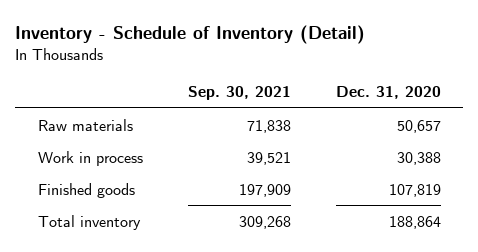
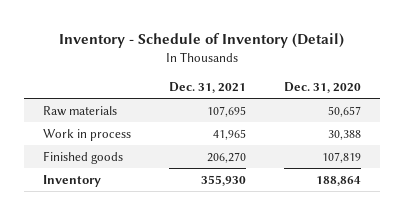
[187,86,291,101] Sep. 30, 2021 -> none
none -> [169,81,247,93] Dec. 31, 2021
[37,214,141,230] Total inventory -> [43,174,102,187] Inventory

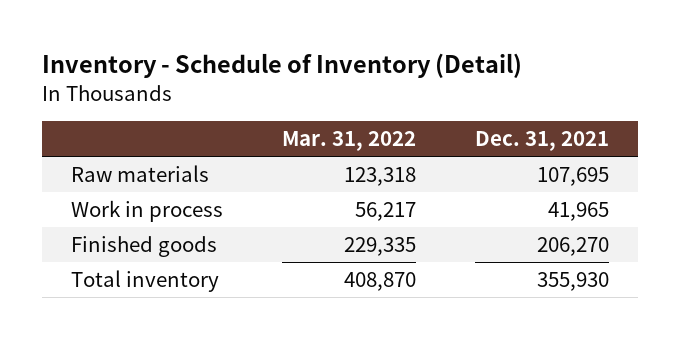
[283,81,361,93] Dec. 31, 2020 -> none
none -> [281,131,416,152] Mar. 31, 2022
[43,174,102,187] Inventory -> [70,270,219,293] Total inventory

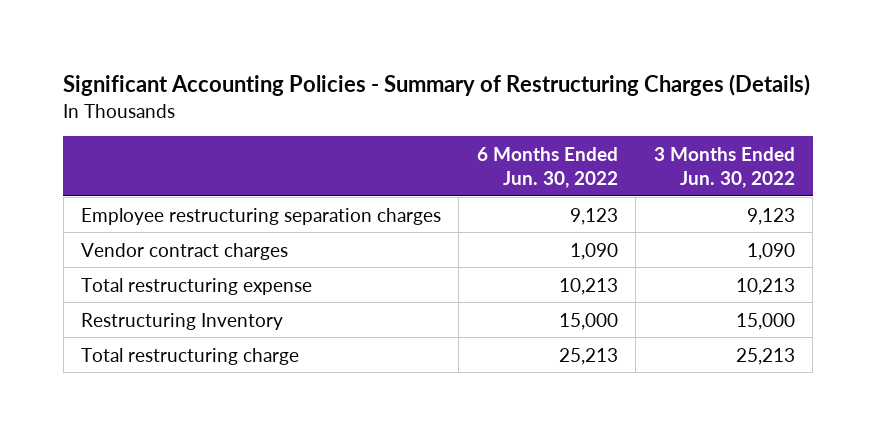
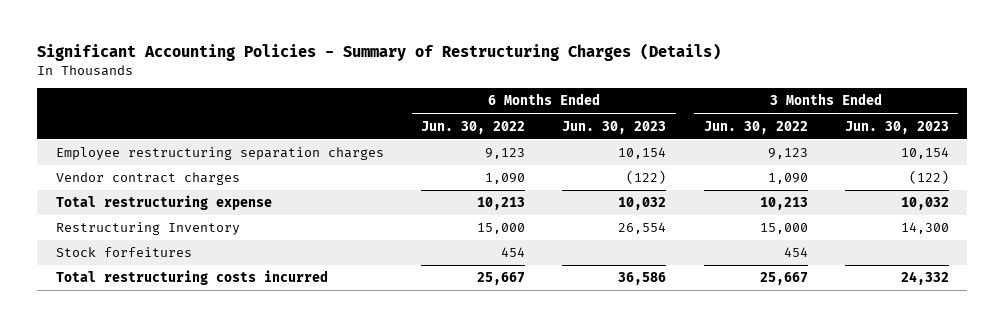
none -> [562,120,667,134] Jun. 30, 2023
none -> [844,120,949,134] Jun. 30, 2023
[81,347,300,365] Total restructuring charge -> none
none -> [55,247,192,258] Stock forfeitures
none -> [55,270,328,286] Total restructuring costs incurred

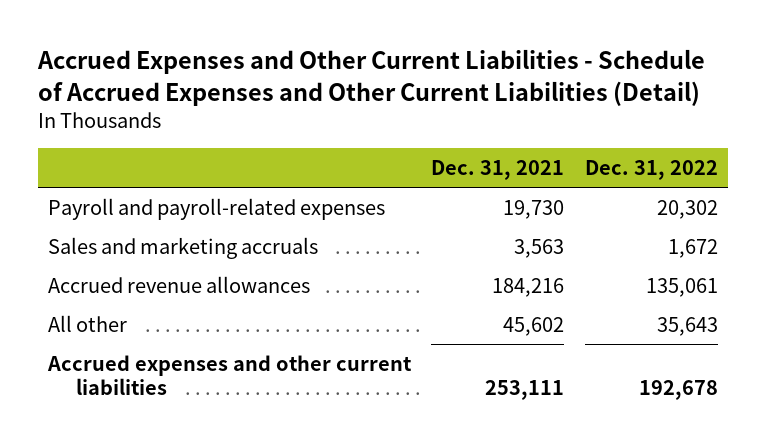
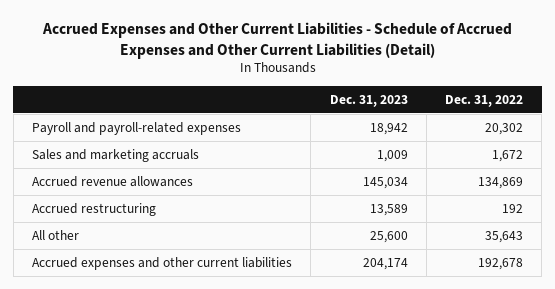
[431,159,565,180] Dec. 31, 2021 -> none
none -> [329,94,408,107] Dec. 31, 2023
[645,277,718,297] 135,061 -> [478,176,524,189] 134,869
none -> [32,202,157,216] Accrued restructuring

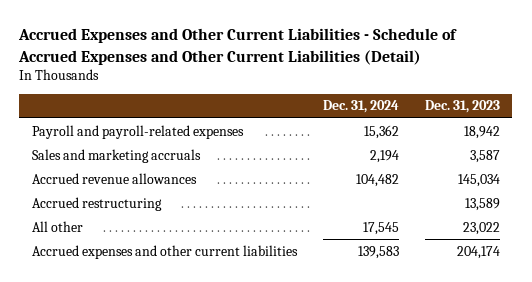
[445,94,524,107] Dec. 31, 2022 -> none
none -> [322,100,399,114] Dec. 31, 2024
[376,149,408,162] 1,009 -> [469,149,500,163] 3,587
[369,230,408,243] 25,600 -> [462,221,500,235] 23,022

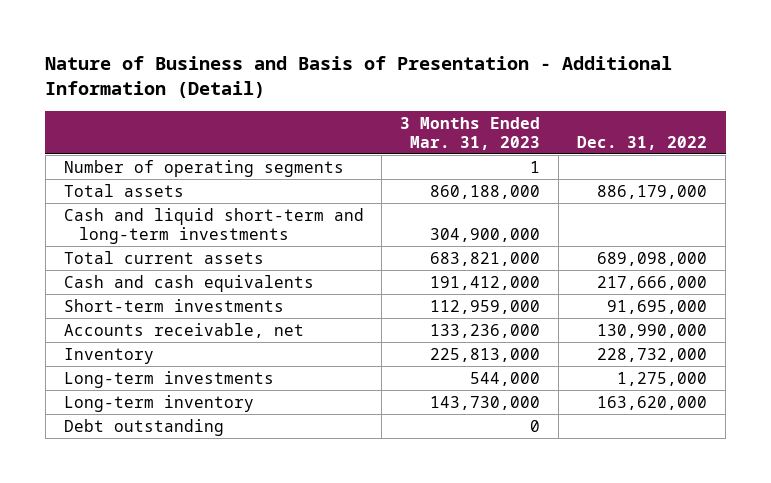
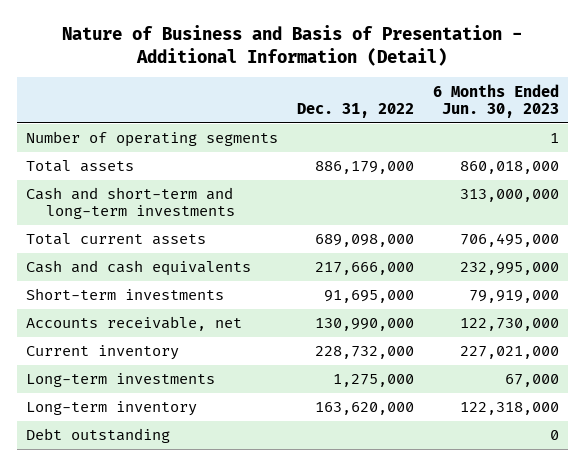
[400,116,541,150] 3 Months Ended Mar. 31, 2023 -> none
none -> [432,83,559,118] 6 Months Ended Jun. 30, 2023
[63,207,364,244] Cash and liquid short-term and long-term investments -> [25,187,235,220] Cash and short-term and long-term investments
[63,347,154,364] Inventory -> [25,345,179,361] Current inventory

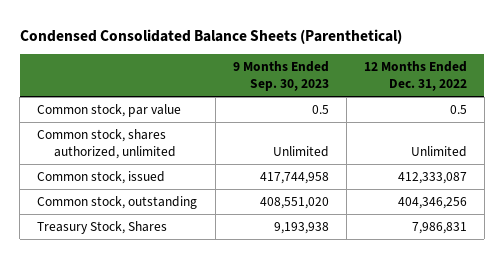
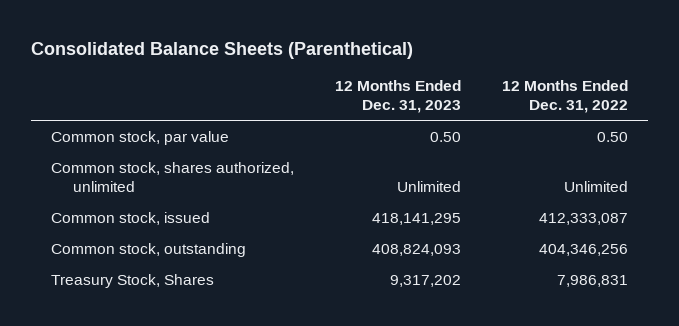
[19,28,402,44] Condensed Consolidated Balance Sheets (Parenthetical) -> [30,41,413,59] Consolidated Balance Sheets (Parenthetical)
[232,61,329,91] 9 Months Ended Sep. 30, 2023 -> none
none -> [334,80,461,114] 12 Months Ended Dec. 31, 2023
[449,105,467,115] 0.5 -> [596,131,628,142] 0.50

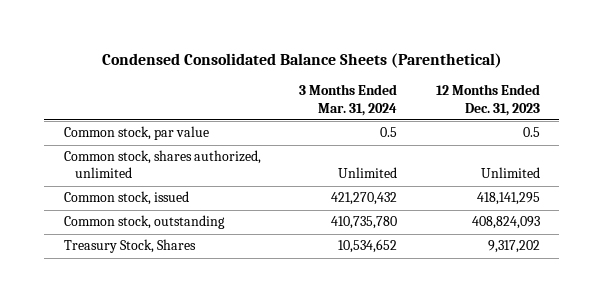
[30,41,413,59] Consolidated Balance Sheets (Parenthetical) -> [101,53,502,69] Condensed Consolidated Balance Sheets (Parenthetical)
[501,80,628,114] 12 Months Ended Dec. 31, 2022 -> none
none -> [299,84,398,116] 3 Months Ended Mar. 31, 2024
[429,131,461,142] 0.50 -> [522,127,540,138] 0.5

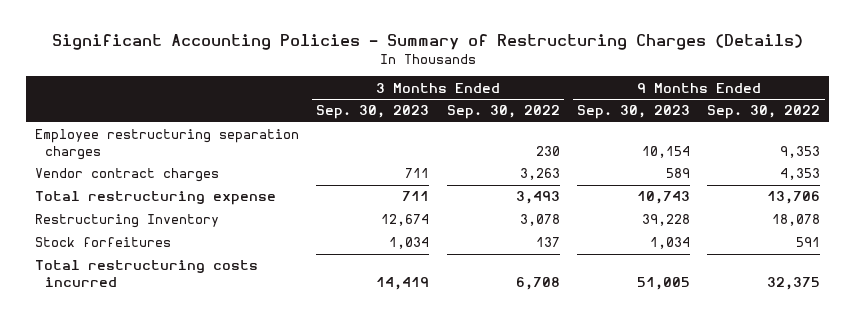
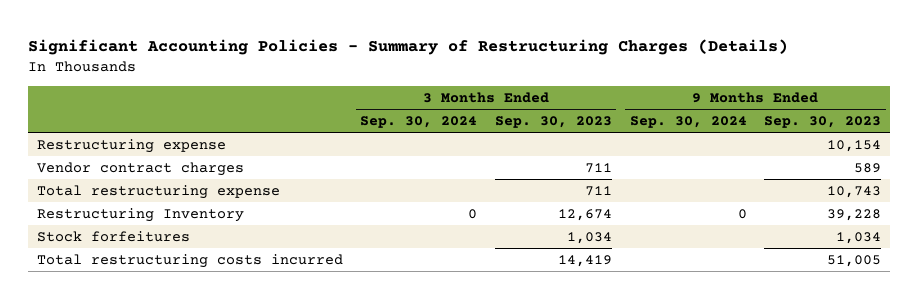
[446,105,560,120] Sep. 30, 2022 -> none
[707,105,821,120] Sep. 30, 2022 -> none
none -> [360,115,478,128] Sep. 30, 2024
none -> [629,115,747,128] Sep. 30, 2024
[35,129,300,160] Employee restructuring separation charges -> [36,138,226,153] Restructuring expense

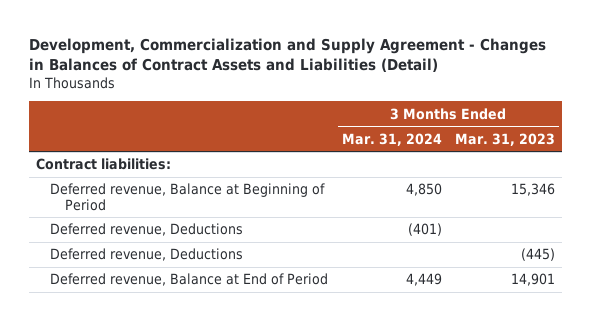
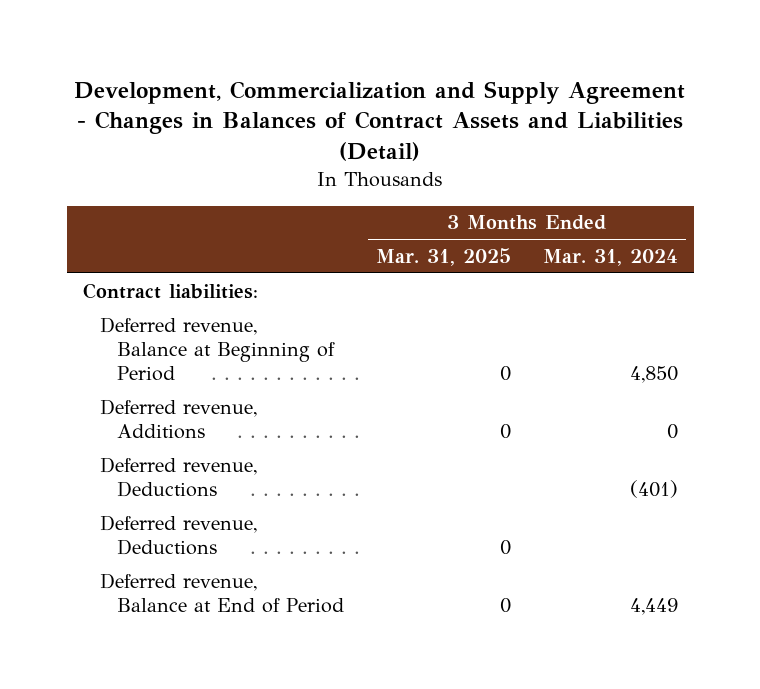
[455,132,556,146] Mar. 31, 2023 -> none
none -> [375,247,511,266] Mar. 31, 2025
none -> [99,398,257,439] Deferred revenue, Additions

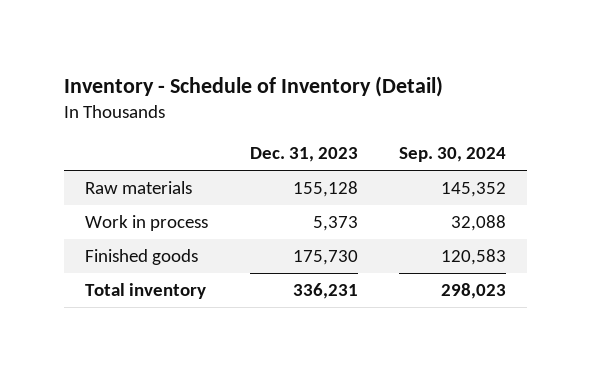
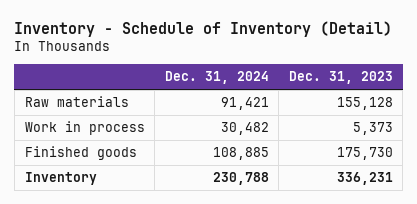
[399,147,507,163] Sep. 30, 2024 -> none
none -> [164,71,269,85] Dec. 31, 2024
[85,282,207,299] Total inventory -> [24,172,97,186] Inventory

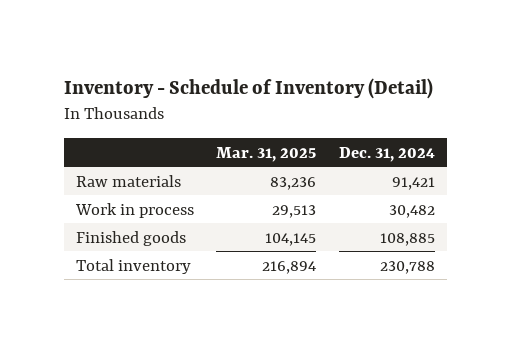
[288,71,393,85] Dec. 31, 2023 -> none
none -> [216,146,317,162] Mar. 31, 2025
[24,172,97,186] Inventory -> [75,258,191,274] Total inventory

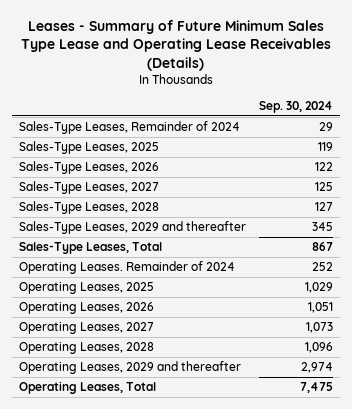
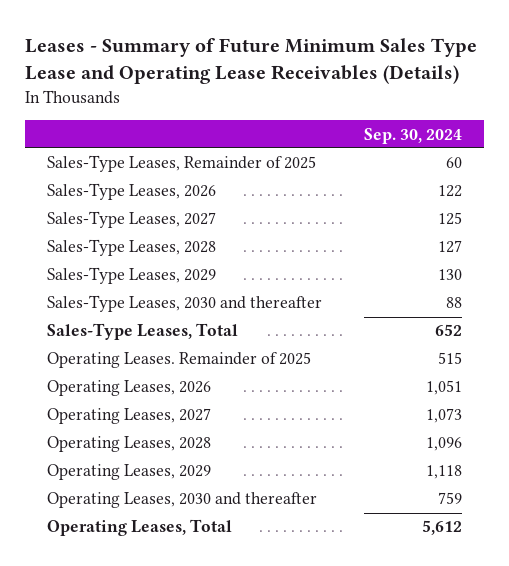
[18,141,159,155] Sales-Type Leases, 2025 -> none
[18,121,240,135] Sales-Type Leases, Remainder of 2024 -> [46,155,316,173] Sales-Type Leases, Remainder of 2025
[319,122,334,132] 29 -> [446,157,463,169] 60
[18,282,154,295] Operating Leases, 2025 -> none
none -> [46,267,216,285] Sales-Type Leases, 2029
[18,221,246,235] Sales-Type Leases, 2029 and thereafter -> [46,295,322,313] Sales-Type Leases, 2030 and thereafter
[312,222,334,232] 345 -> [446,297,463,309] 88
[312,242,334,252] 867 -> [435,324,463,337] 652
[18,261,235,275] Operating Leases. Remainder of 2024 -> [46,352,311,369] Operating Leases. Remainder of 2025
[312,262,334,272] 252 -> [438,352,463,365] 515
none -> [46,464,211,481] Operating Leases, 2029
[18,361,241,375] Operating Leases, 2029 and thereafter -> [46,492,317,509] Operating Leases, 2030 and thereafter
[301,362,334,374] 2,974 -> [438,492,463,505] 759
[300,382,334,394] 7,475 -> [422,520,463,536] 5,612

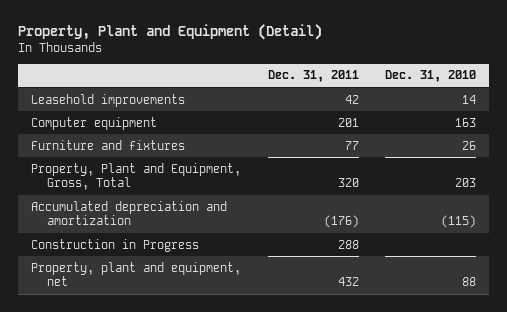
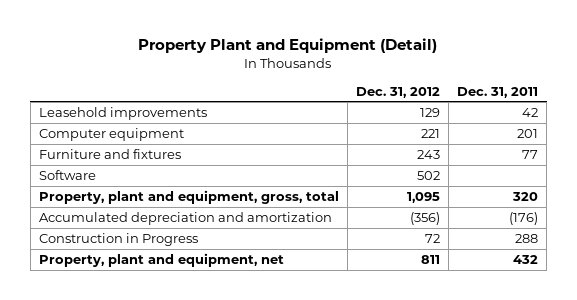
[18,24,323,41] Property, Plant and Equipment (Detail) -> [138,38,438,54] Property Plant and Equipment (Detail)
[384,70,476,83] Dec. 31, 2010 -> none
none -> [355,86,440,98] Dec. 31, 2012
none -> [38,169,96,180] Software
[31,162,242,191] Property, Plant and Equipment, Gross, Total -> [38,189,339,204] Property, plant and equipment, gross, total

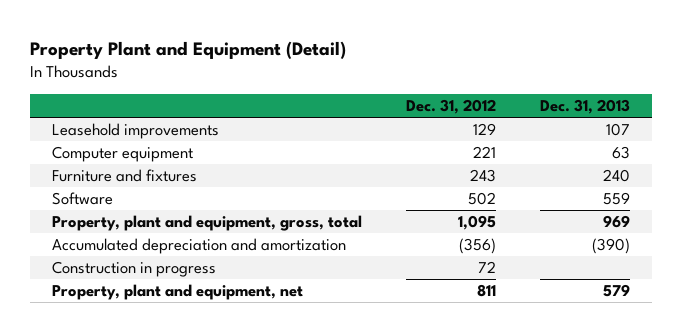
[457,86,539,98] Dec. 31, 2011 -> none
none -> [539,98,630,114] Dec. 31, 2013
[38,232,198,246] Construction in Progress -> [51,261,216,278] Construction in progress

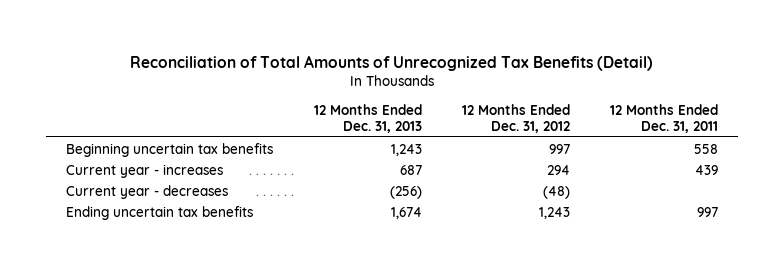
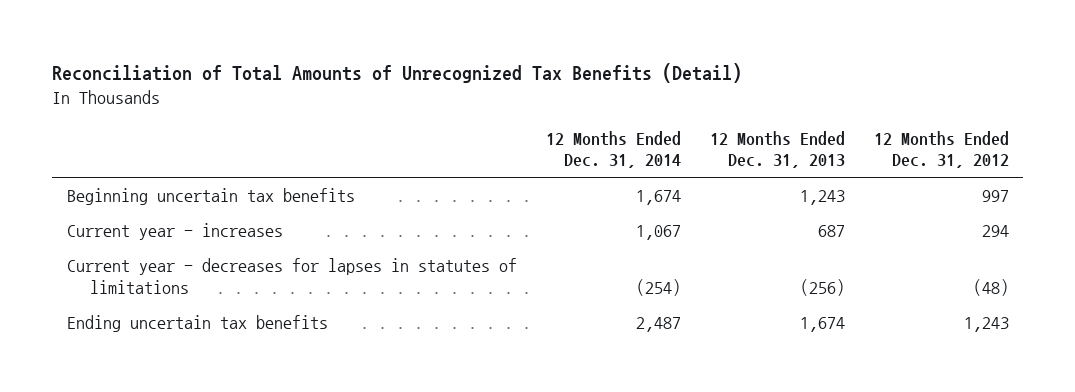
[609,104,718,133] 12 Months Ended Dec. 31, 2011 -> none
none -> [545,130,681,169] 12 Months Ended Dec. 31, 2014
[66,184,229,199] Current year - decreases -> [66,258,517,295] Current year - decreases for lapses in statutes of limitations

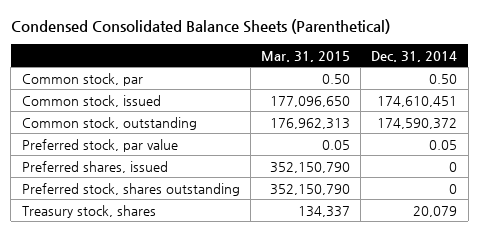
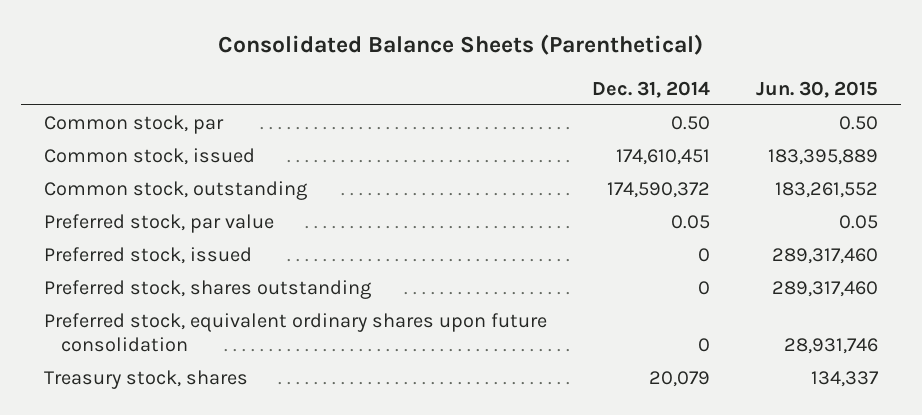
[10,19,390,35] Condensed Consolidated Balance Sheets (Parenthetical) -> [217,33,703,55] Consolidated Balance Sheets (Parenthetical)
[260,50,350,62] Mar. 31, 2015 -> none
none -> [755,80,878,98] Jun. 30, 2015
[21,160,168,173] Preferred shares, issued -> [43,246,252,264] Preferred stock, issued
none -> [43,312,547,353] Preferred stock, equivalent ordinary shares upon future consolidation

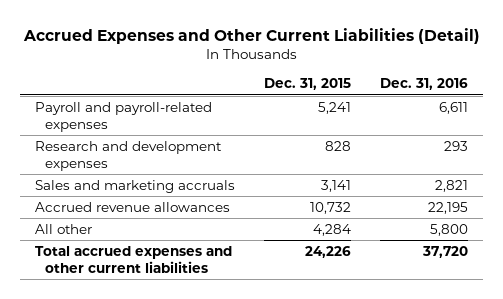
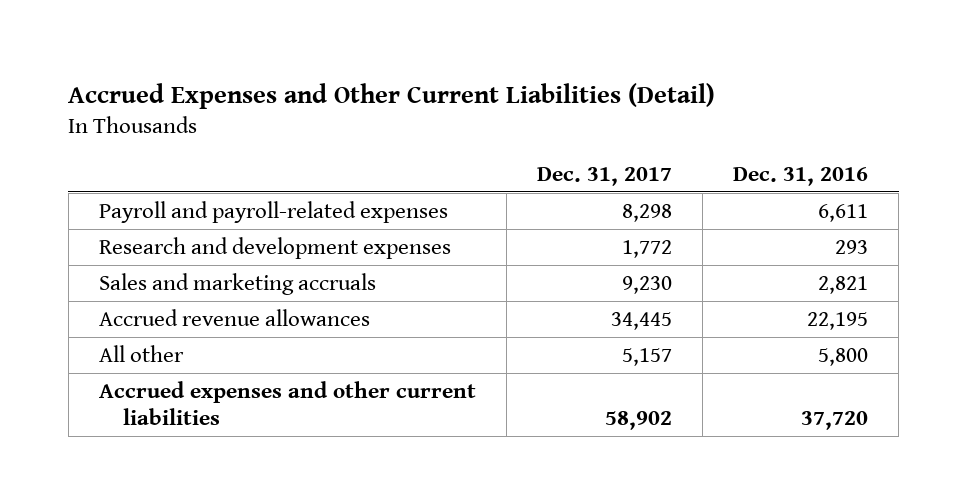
[264,78,352,91] Dec. 31, 2015 -> none
none -> [537,166,673,186] Dec. 31, 2017
[34,245,232,274] Total accrued expenses and other current liabilities -> [98,380,476,425] Accrued expenses and other current liabilities

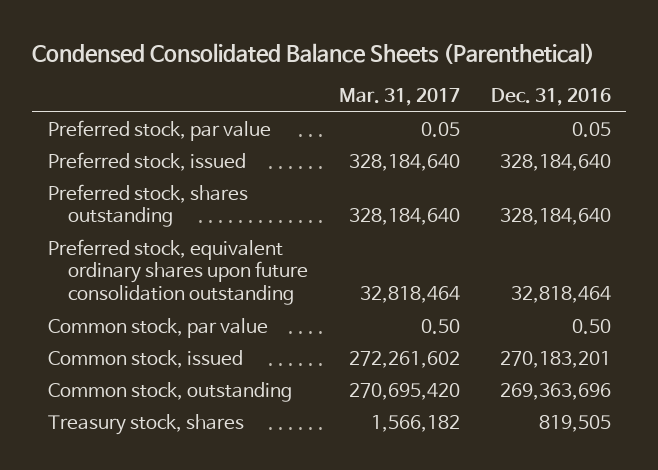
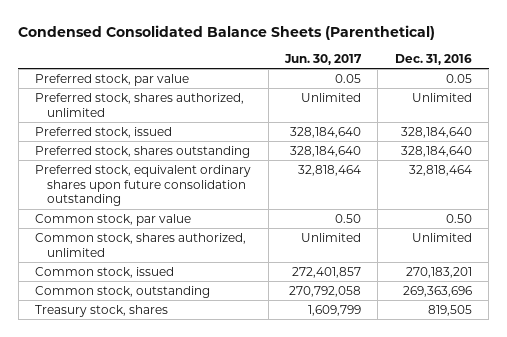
[339,88,461,107] Mar. 31, 2017 -> none
none -> [283,53,362,65] Jun. 30, 2017
none -> [35,92,245,117] Preferred stock, shares authorized, unlimited
none -> [35,232,247,257] Common stock, shares authorized, unlimited

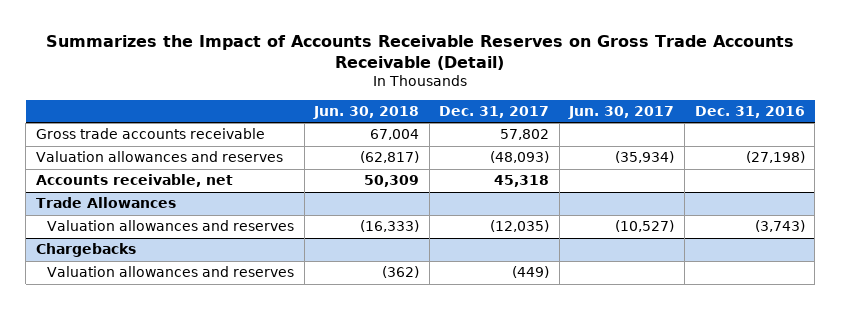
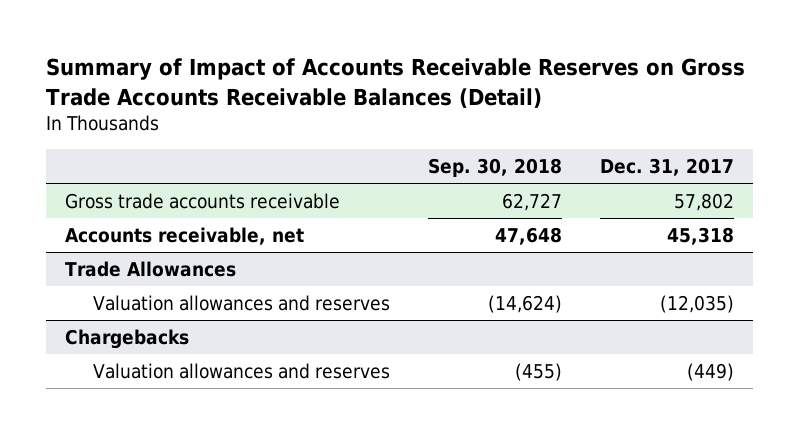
[46,34,795,70] Summarizes the Impact of Accounts Receivable Reserves on Gross Trade Accounts Receivable (Detail) -> [45,58,745,108] Summary of Impact of Accounts Receivable Reserves on Gross Trade Accounts Receivable Balances (Detail)
[313,106,420,120] Jun. 30, 2018 -> none
[568,106,675,120] Jun. 30, 2017 -> none
[694,106,805,119] Dec. 31, 2016 -> none
none -> [428,158,563,178] Sep. 30, 2018
[35,151,283,163] Valuation allowances and reserves -> none

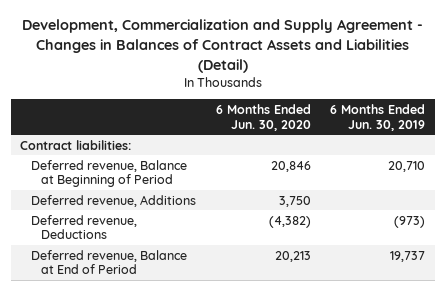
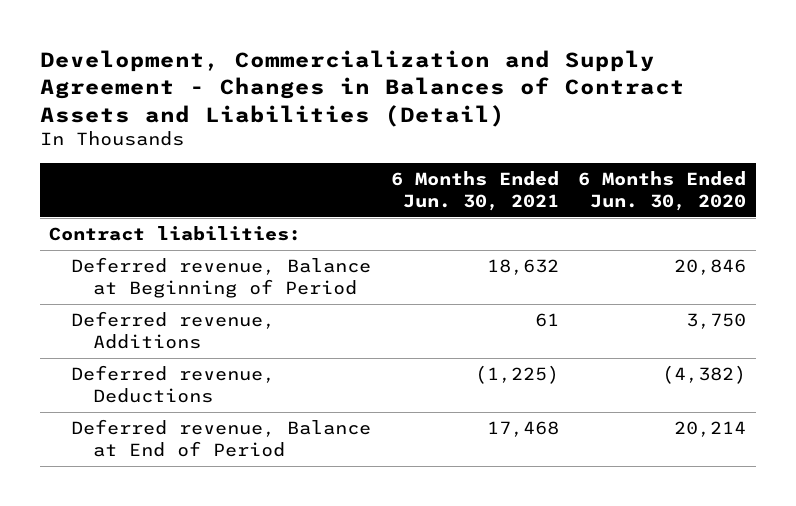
[330,103,426,131] 6 Months Ended Jun. 30, 2019 -> none
none -> [390,171,559,212] 6 Months Ended Jun. 30, 2021
[274,250,311,262] 20,213 -> [674,420,747,437] 20,214

